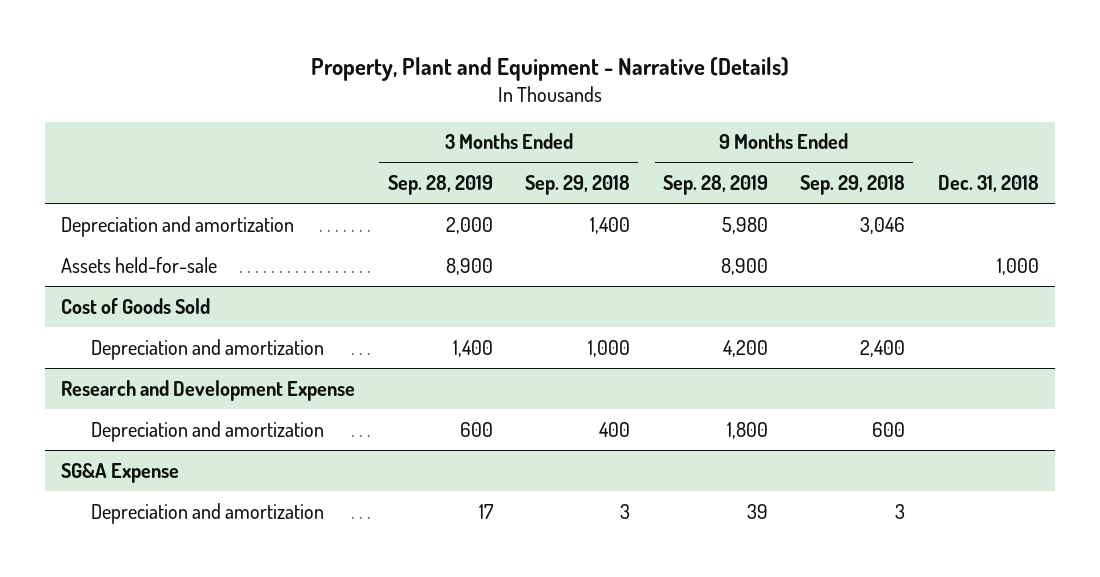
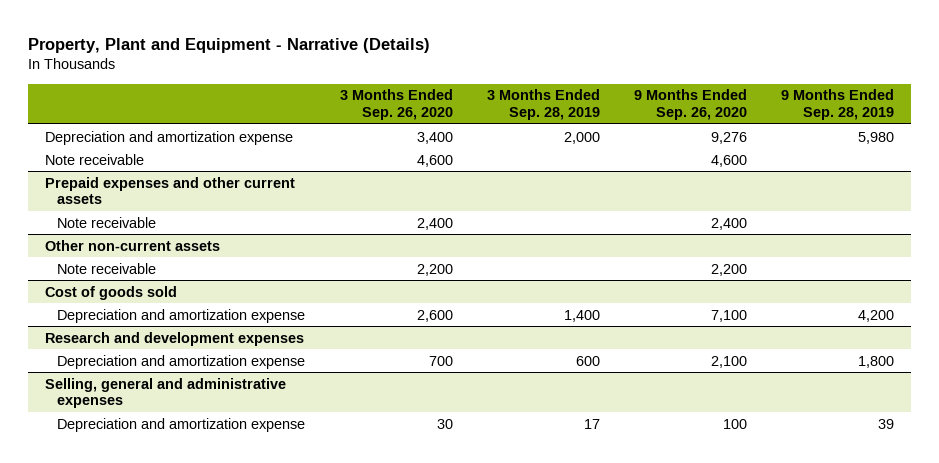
[525,175,631,196] Sep. 29, 2018 -> none
[800,175,906,196] Sep. 29, 2018 -> none
[937,175,1039,193] Dec. 31, 2018 -> none
none -> [339,89,453,121] 3 Months Ended Sep. 26, 2020
none -> [634,89,748,121] 9 Months Ended Sep. 26, 2020
[61,256,218,273] Assets held-for-sale -> none
[61,215,295,237] Depreciation and amortization -> [44,130,293,145] Depreciation and amortization expense
none -> [44,153,144,165] Note receivable
none -> [44,176,295,205] Prepaid expenses and other current assets
none -> [57,216,157,228] Note receivable
none -> [44,239,220,251] Other non-current assets
none -> [57,262,157,274] Note receivable
[61,297,211,314] Cost of Goods Sold -> [44,285,177,300] Cost of goods sold
[91,338,325,360] Depreciation and amortization -> [57,308,306,323] Depreciation and amortization expense
[61,379,356,401] Research and Development Expense -> [44,331,304,346] Research and development expenses
[91,420,325,442] Depreciation and amortization -> [57,354,306,369] Depreciation and amortization expense
[61,462,180,483] SG&A Expense -> [44,377,286,409] Selling, general and administrative expenses
[91,502,325,524] Depreciation and amortization -> [57,417,306,432] Depreciation and amortization expense

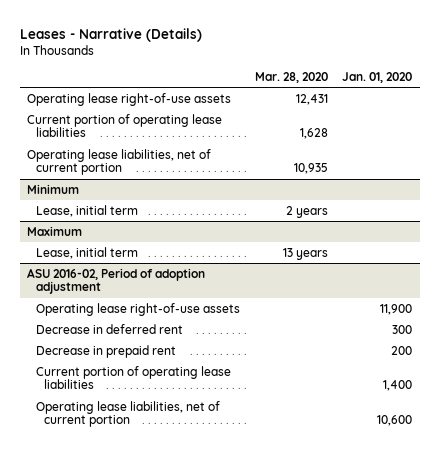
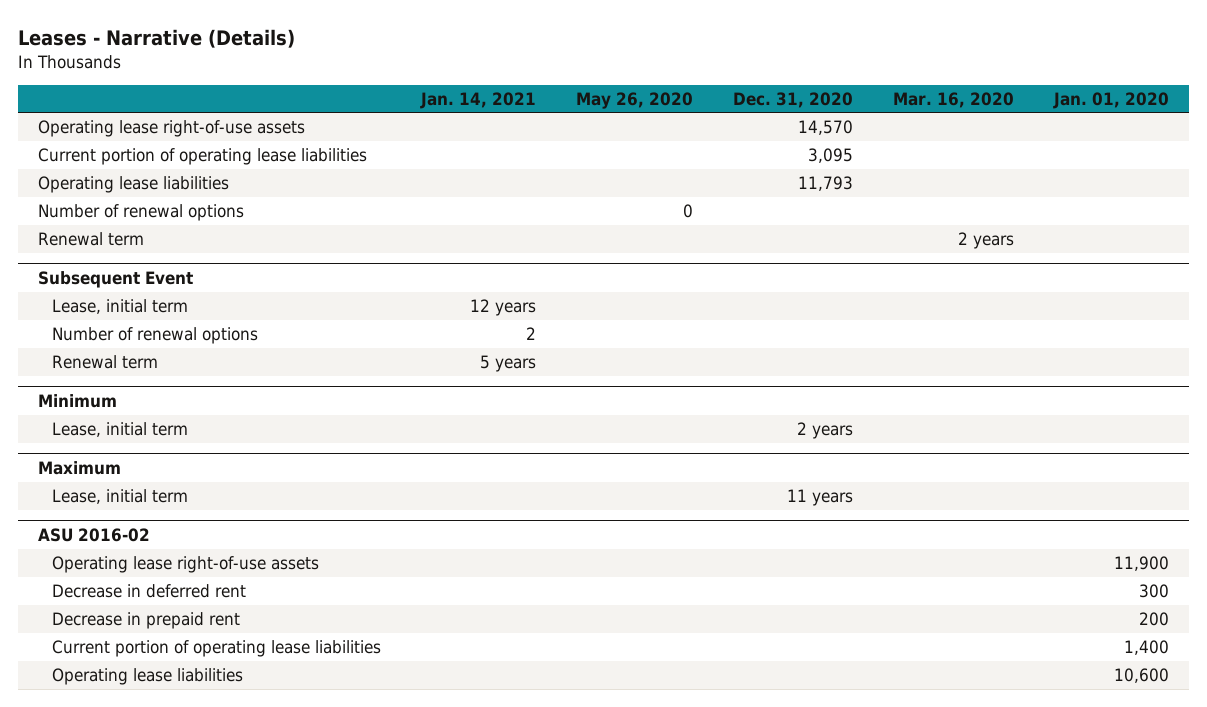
[254,71,328,83] Mar. 28, 2020 -> none
none -> [420,91,537,109] Jan. 14, 2021
none -> [576,91,694,109] May 26, 2020
none -> [733,91,854,108] Dec. 31, 2020
none -> [892,91,1014,108] Mar. 16, 2020
[27,148,212,176] Operating lease liabilities, net of current portion -> [38,176,230,194] Operating lease liabilities
none -> [38,204,245,222] Number of renewal options
none -> [38,232,145,247] Renewal term
none -> [38,270,194,288] Subsequent Event
none -> [52,299,189,315] Lease, initial term
none -> [52,327,259,345] Number of renewal options
none -> [52,355,159,370] Renewal term
[27,267,206,295] ASU 2016-02, Period of adoption adjustment -> [38,527,151,542] ASU 2016-02
[35,400,220,428] Operating lease liabilities, net of current portion -> [52,668,244,686] Operating lease liabilities

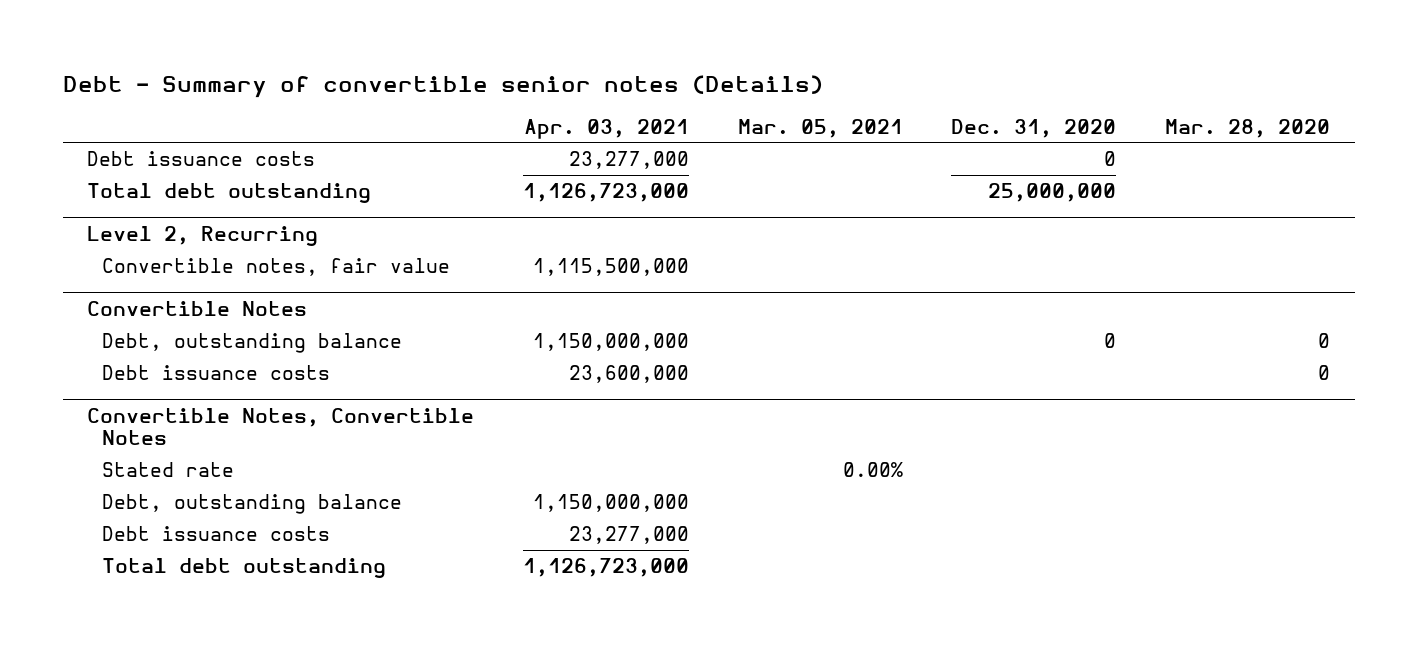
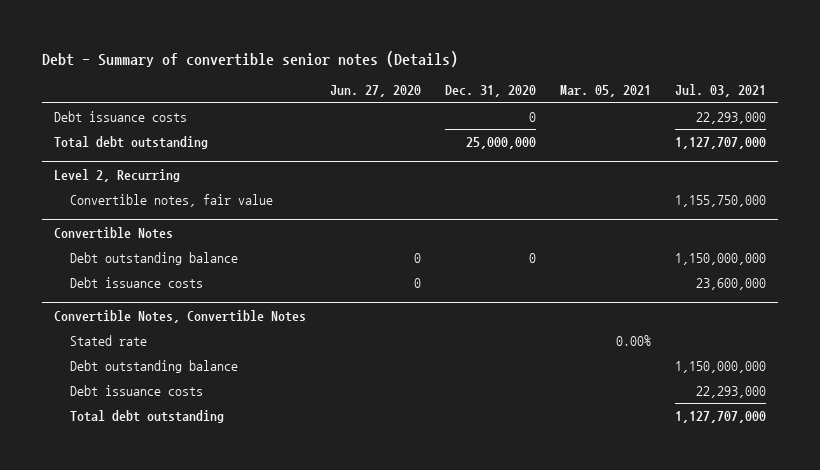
[523,118,689,139] Apr. 03, 2021 -> none
[1165,118,1331,138] Mar. 28, 2020 -> none
none -> [330,85,422,98] Jun. 27, 2020
none -> [674,84,766,98] Jul. 03, 2021
[101,332,402,353] Debt, outstanding balance -> [69,252,238,266] Debt outstanding balance
[101,493,402,514] Debt, outstanding balance -> [69,360,238,374] Debt outstanding balance

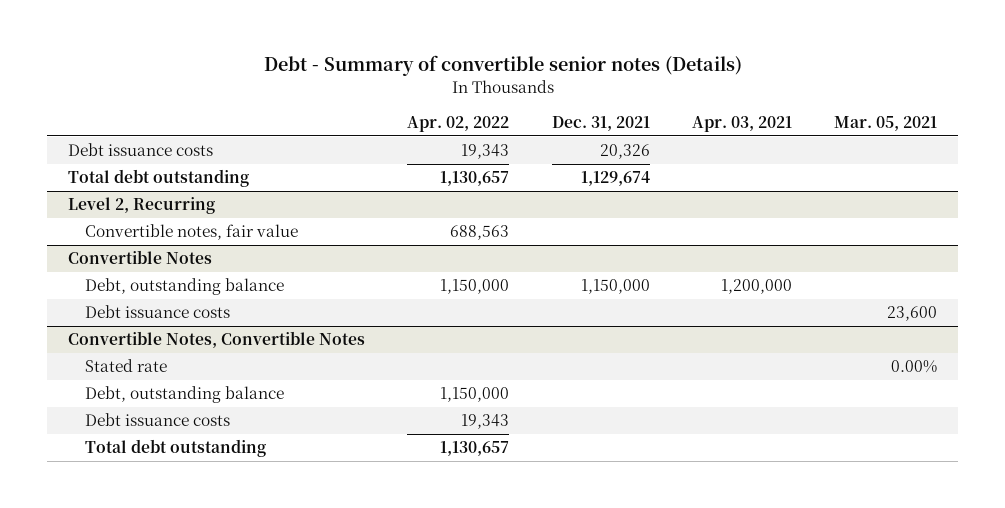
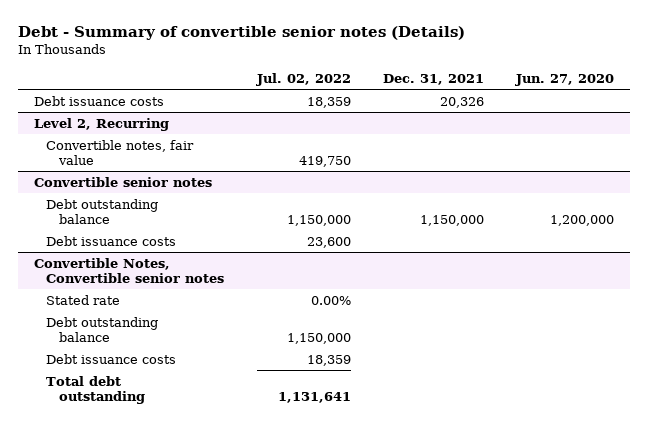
[407,115,510,132] Apr. 02, 2022 -> none
[691,115,792,132] Apr. 03, 2021 -> none
[833,115,937,131] Mar. 05, 2021 -> none
none -> [255,72,351,86] Jul. 02, 2022
none -> [514,73,614,86] Jun. 27, 2020
[68,169,250,188] Total debt outstanding -> none
[68,250,213,265] Convertible Notes -> [33,176,212,187] Convertible senior notes
[84,278,284,296] Debt, outstanding balance -> [46,198,159,224] Debt outstanding balance
[68,331,366,349] Convertible Notes, Convertible Notes -> [33,257,225,283] Convertible Notes, Convertible senior notes
[84,386,284,404] Debt, outstanding balance -> [46,316,159,342] Debt outstanding balance

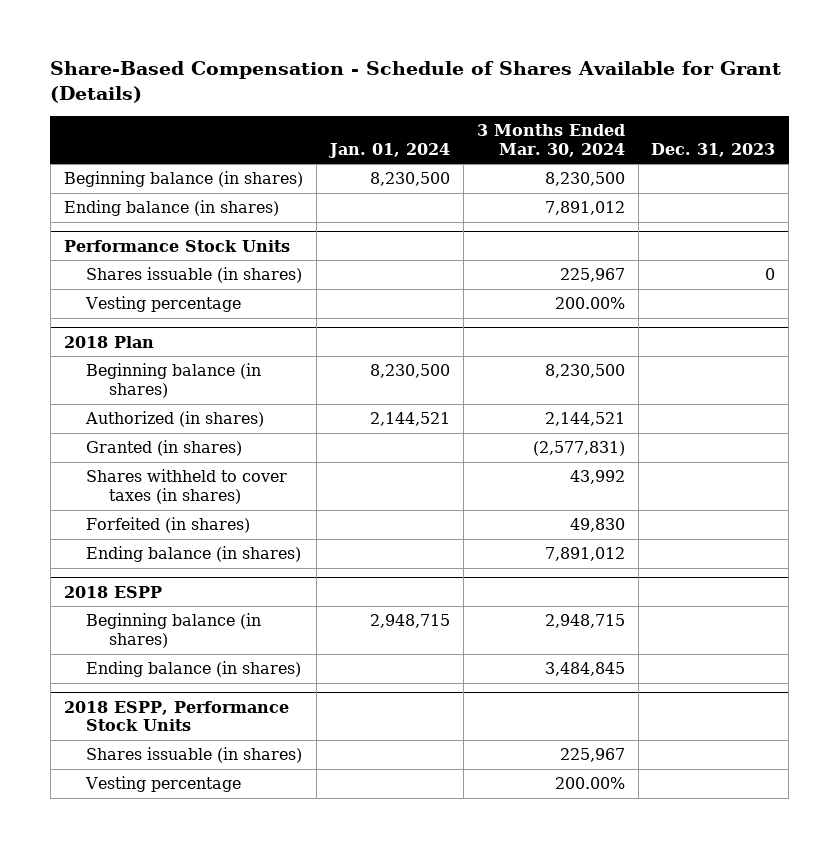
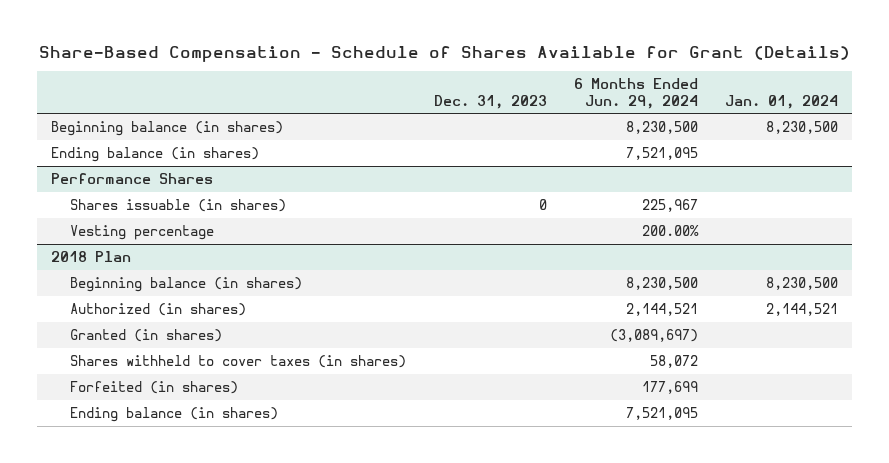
[476,124,625,157] 3 Months Ended Mar. 30, 2024 -> none
none -> [574,78,699,109] 6 Months Ended Jun. 29, 2024
[63,239,290,252] Performance Stock Units -> [50,172,213,184] Performance Shares
[63,585,162,598] 2018 ESPP -> none
[86,613,262,648] Beginning balance (in shares) -> none
[86,661,302,678] Ending balance (in shares) -> none
[63,700,289,732] 2018 ESPP, Performance Stock Units -> none
[86,747,303,764] Shares issuable (in shares) -> none
[85,776,242,793] Vesting percentage -> none

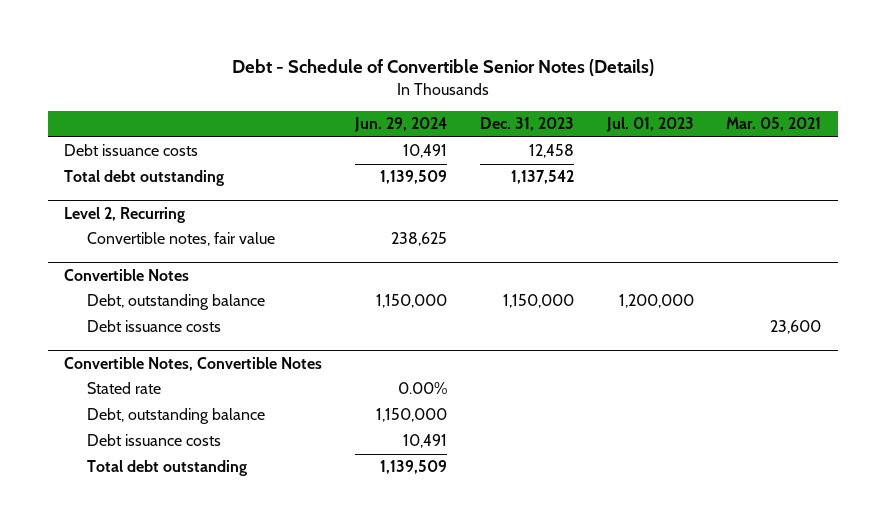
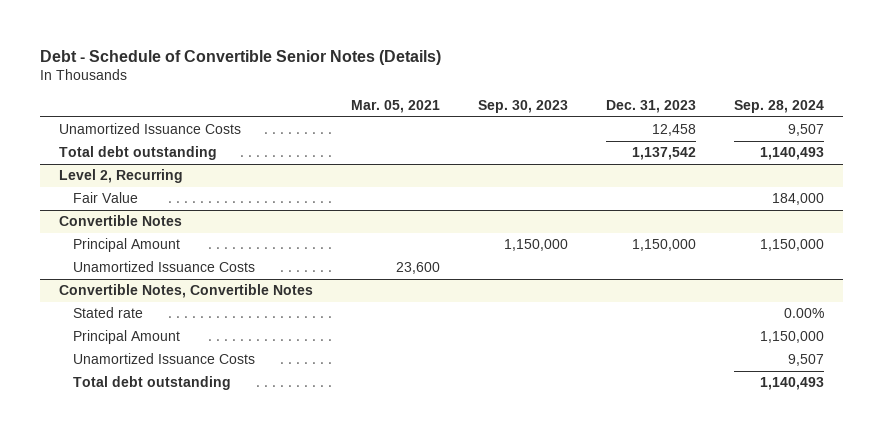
[353,117,447,133] Jun. 29, 2024 -> none
[605,117,694,133] Jul. 01, 2023 -> none
none -> [477,100,568,114] Sep. 30, 2023
none -> [733,100,824,114] Sep. 28, 2024
[64,144,199,157] Debt issuance costs -> [59,123,242,135] Unamortized Issuance Costs
[87,232,276,247] Convertible notes, fair value -> [73,192,139,204] Fair Value
[87,294,266,311] Debt, outstanding balance -> [73,238,181,253] Principal Amount
[87,320,222,333] Debt issuance costs -> [73,261,256,273] Unamortized Issuance Costs
[87,408,266,425] Debt, outstanding balance -> [73,330,181,345] Principal Amount
[87,434,222,447] Debt issuance costs -> [73,353,256,365] Unamortized Issuance Costs

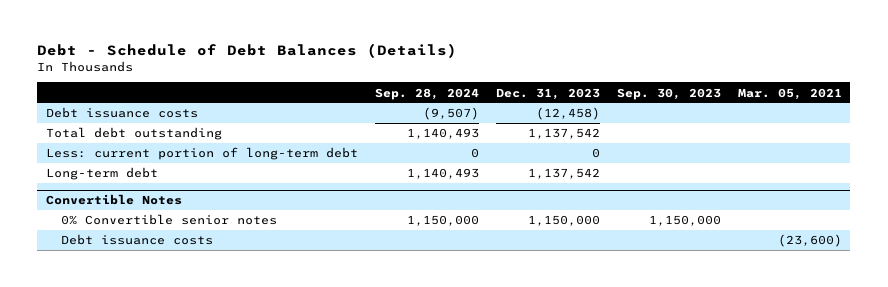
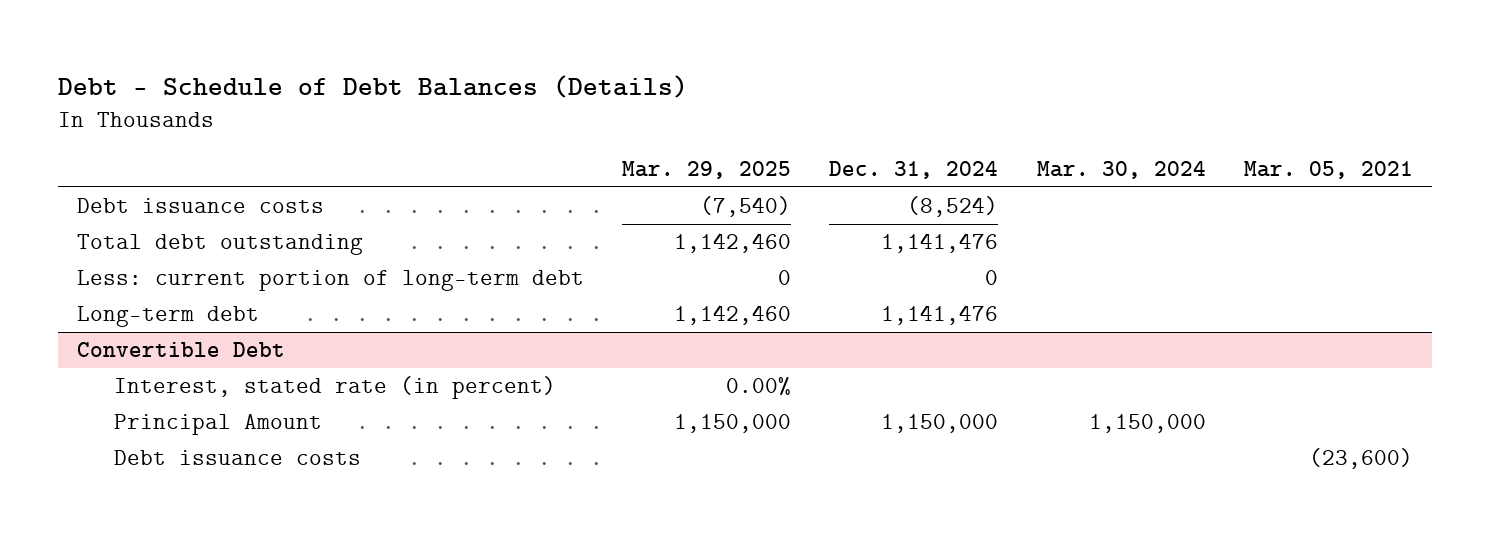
[374,87,479,100] Sep. 28, 2024 -> none
[495,87,600,100] Dec. 31, 2023 -> none
[616,87,721,100] Sep. 30, 2023 -> none
none -> [622,160,792,179] Mar. 29, 2025
none -> [829,160,999,179] Dec. 31, 2024
none -> [1036,160,1206,179] Mar. 30, 2024
[45,194,182,206] Convertible Notes -> [77,342,286,358] Convertible Debt
none -> [113,376,556,400] Interest, stated rate (in percent)
[61,214,278,226] 0% Convertible senior notes -> [113,414,322,436] Principal Amount

